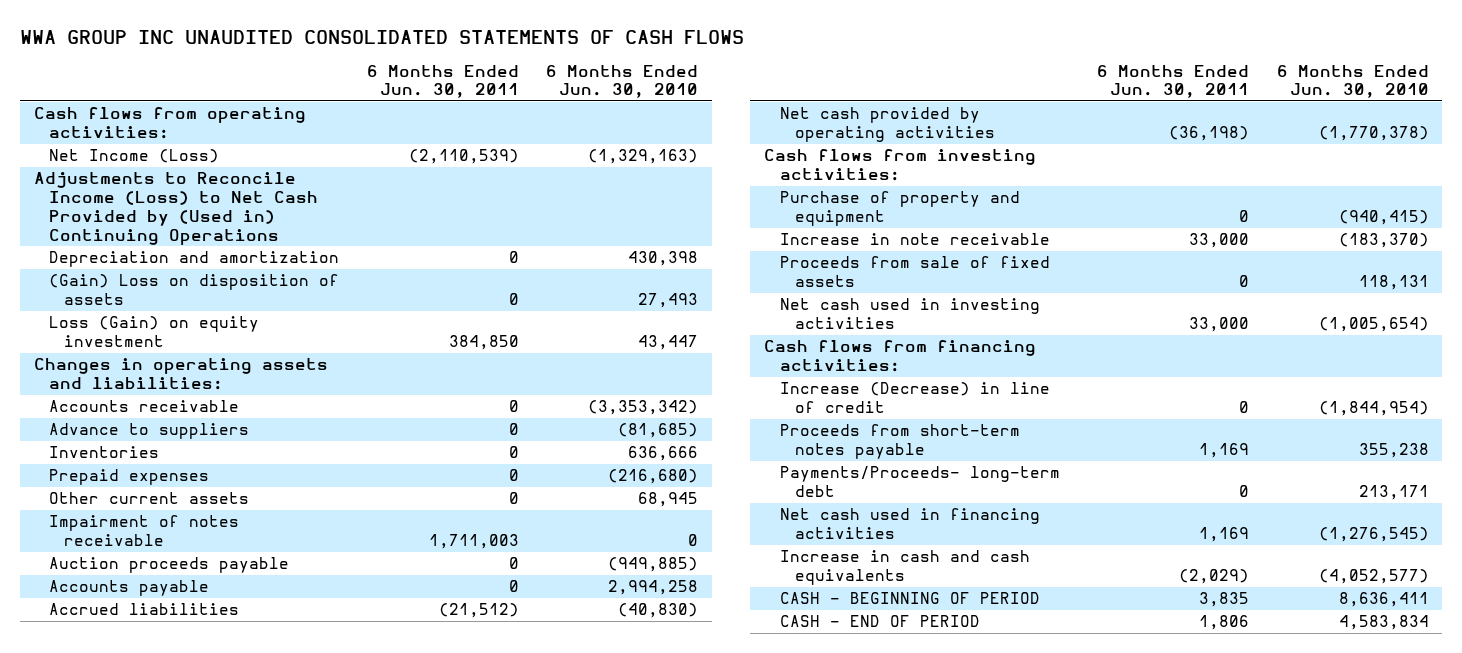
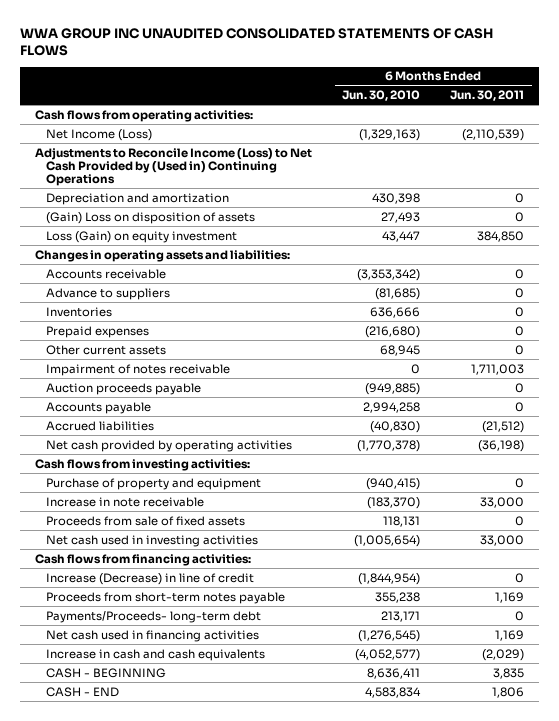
[779,592,1040,605] CASH - BEGINNING OF PERIOD -> [45,667,166,678] CASH - BEGINNING
[779,615,980,628] CASH - END OF PERIOD -> [45,686,119,697] CASH - END

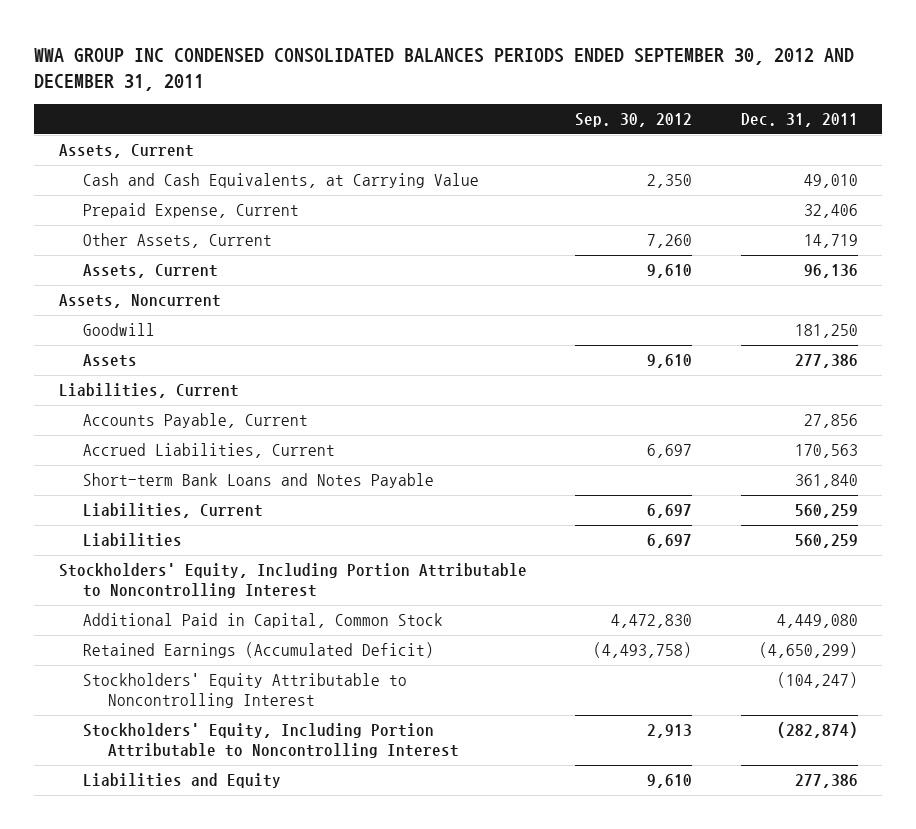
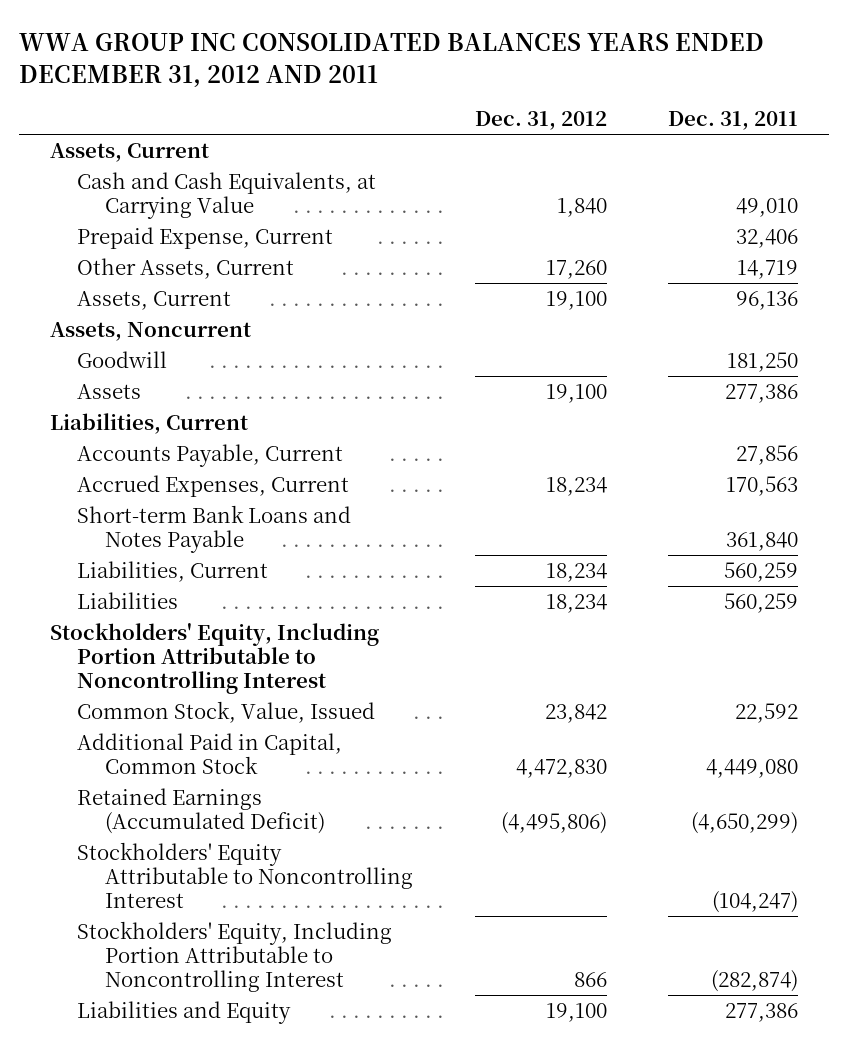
[34,47,855,92] WWA GROUP INC CONDENSED CONSOLIDATED BALANCES PERIODS ENDED SEPTEMBER 30, 2012 AND DECEMBER 31, 2011 -> [18,32,764,87] WWA GROUP INC CONSOLIDATED BALANCES YEARS ENDED DECEMBER 31, 2012 AND 2011
[575,113,693,128] Sep. 30, 2012 -> none
none -> [474,111,607,131] Dec. 31, 2012
[83,443,336,459] Accrued Liabilities, Current -> [77,475,350,498] Accrued Expenses, Current
none -> [77,701,376,724] Common Stock, Value, Issued

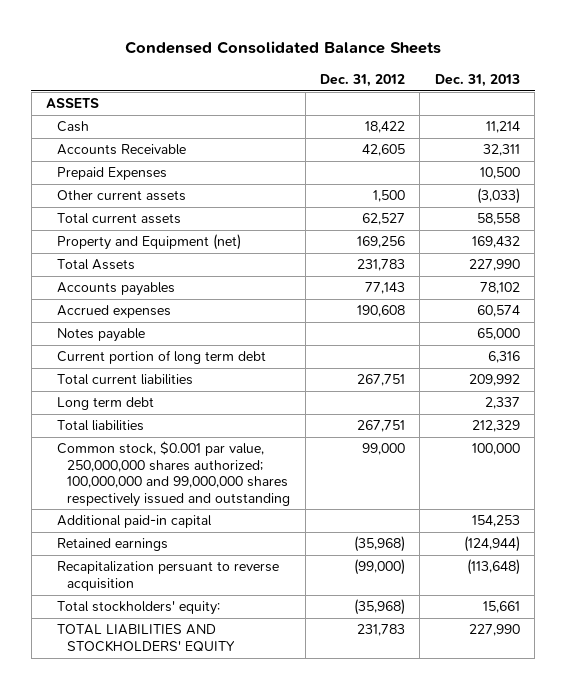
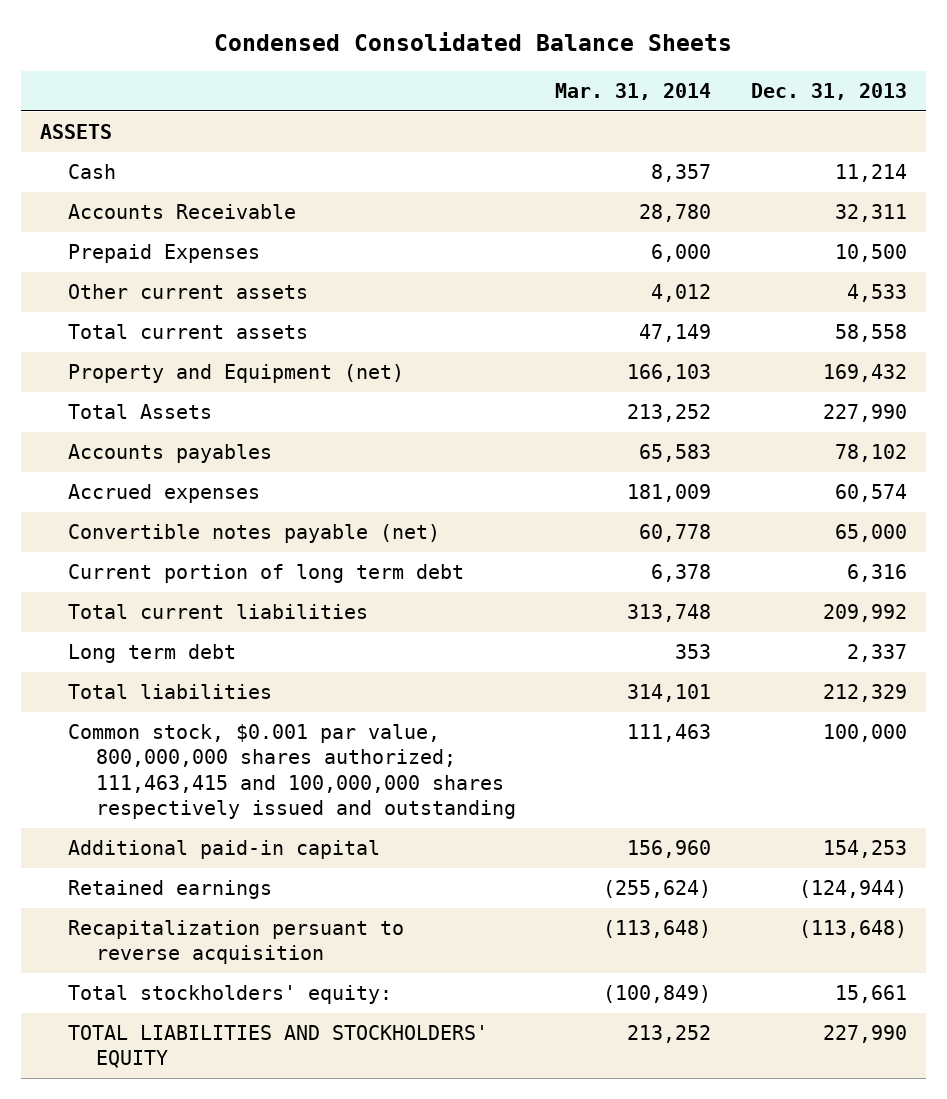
[319,73,405,87] Dec. 31, 2012 -> none
none -> [555,82,712,100] Mar. 31, 2014
[476,188,520,205] (3,033) -> [846,284,907,303] 4,533
[56,328,145,343] Notes payable -> [67,524,440,544] Convertible notes payable (net)
[56,441,291,507] Common stock, $0.001 par value, 250,000,000 shares authorized; 100,000,000 and 99,000,000 shares respectively issued and outstanding -> [67,724,516,819] Common stock, $0.001 par value, 800,000,000 shares authorized; 111,463,415 and 100,000,000 shares respectively issued and outstanding

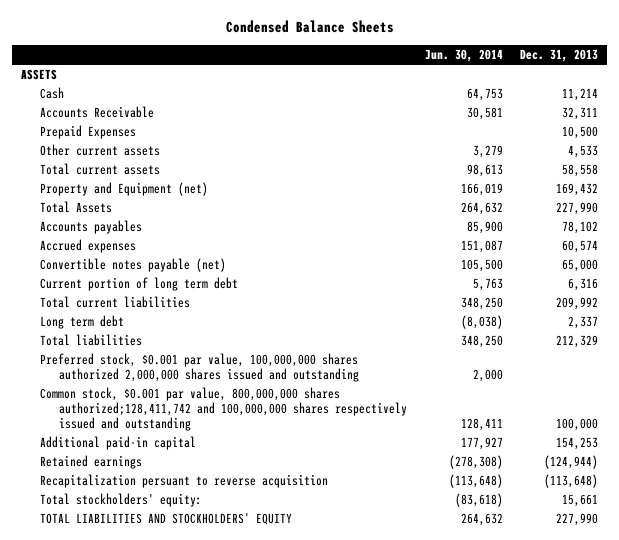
[214,32,733,52] Condensed Consolidated Balance Sheets -> [225,20,394,34] Condensed Balance Sheets
[555,82,712,100] Mar. 31, 2014 -> none
none -> [424,48,503,62] Jun. 30, 2014
none -> [39,353,359,383] Preferred stock, $0.001 par value, 100,000,000 shares authorized 2,000,000 shares issued and outstanding
[67,724,516,819] Common stock, $0.001 par value, 800,000,000 shares authorized; 111,463,415 and 100,000,000 shares respectively issued and outstanding -> [39,387,407,432] Common stock, $0.001 par value, 800,000,000 shares authorized;128,411,742 and 100,000,000 shares respectively issued and outstanding

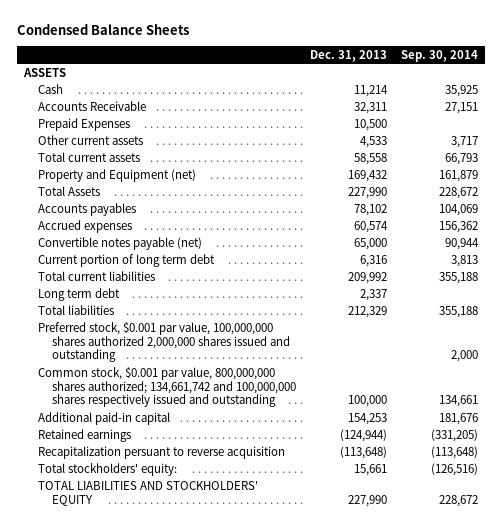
[424,48,503,62] Jun. 30, 2014 -> none
none -> [401,49,479,62] Sep. 30, 2014
[39,387,407,432] Common stock, $0.001 par value, 800,000,000 shares authorized;128,411,742 and 100,000,000 shares respectively issued and outstanding -> [38,366,297,408] Common stock, $0.001 par value, 800,000,000 shares authorized; 134,661,742 and 100,000,000 shares respectively issued and outstanding

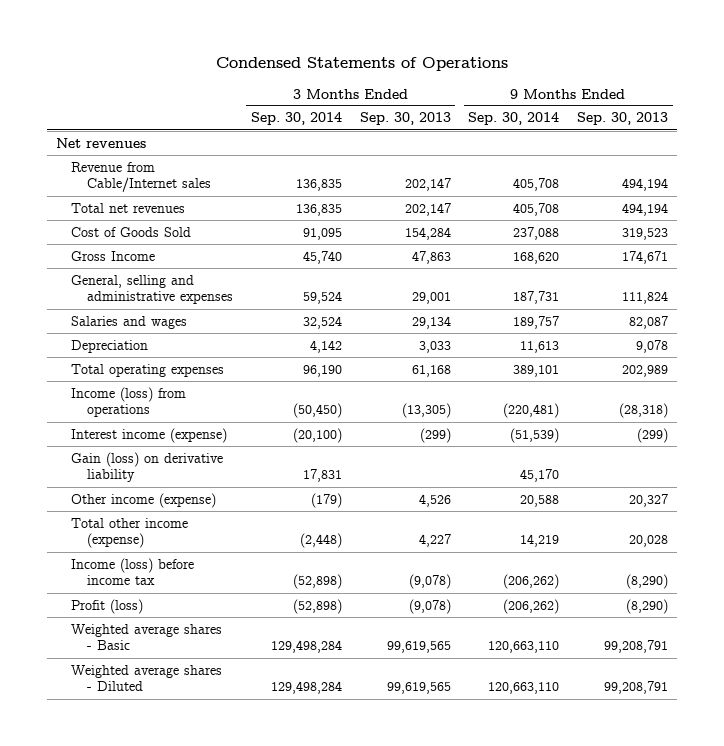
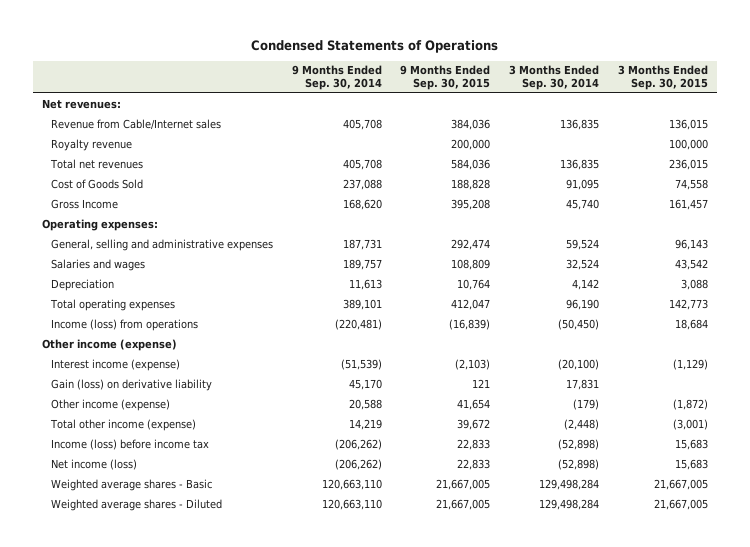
[359,112,451,126] Sep. 30, 2013 -> none
[577,112,669,126] Sep. 30, 2013 -> none
none -> [400,65,491,91] 9 Months Ended Sep. 30, 2015
none -> [617,65,708,91] 3 Months Ended Sep. 30, 2015
[56,137,147,148] Net revenues -> [41,98,121,109] Net revenues:
none -> [51,138,133,151] Royalty revenue
none -> [41,218,158,231] Operating expenses:
none -> [41,338,177,351] Other income (expense)
[71,598,144,614] Profit (loss) -> [51,458,138,470] Net income (loss)

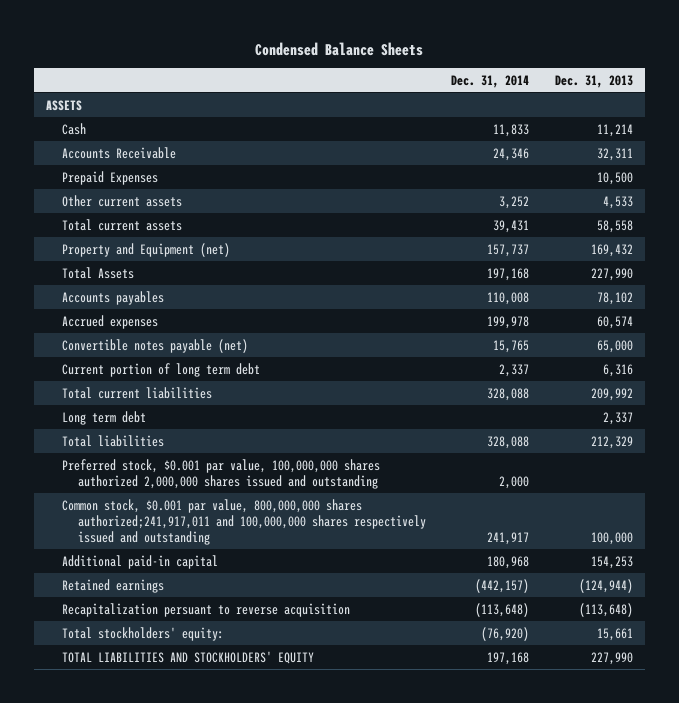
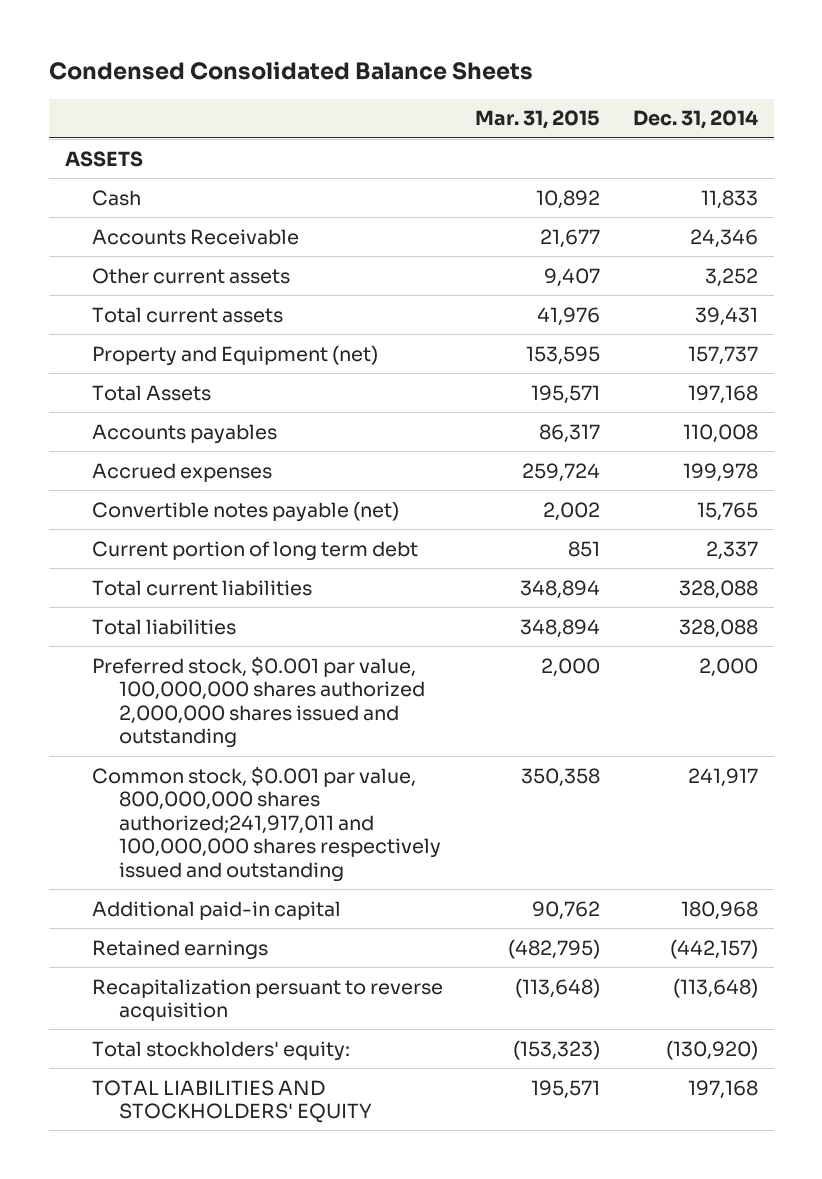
[255,41,424,56] Condensed Balance Sheets -> [48,61,533,81] Condensed Consolidated Balance Sheets
[554,74,633,88] Dec. 31, 2013 -> none
none -> [475,110,601,130] Mar. 31, 2015
[62,170,159,185] Prepaid Expenses -> none
[62,410,147,425] Long term debt -> none
[481,626,530,641] (76,920) -> [665,1039,758,1060] (130,920)

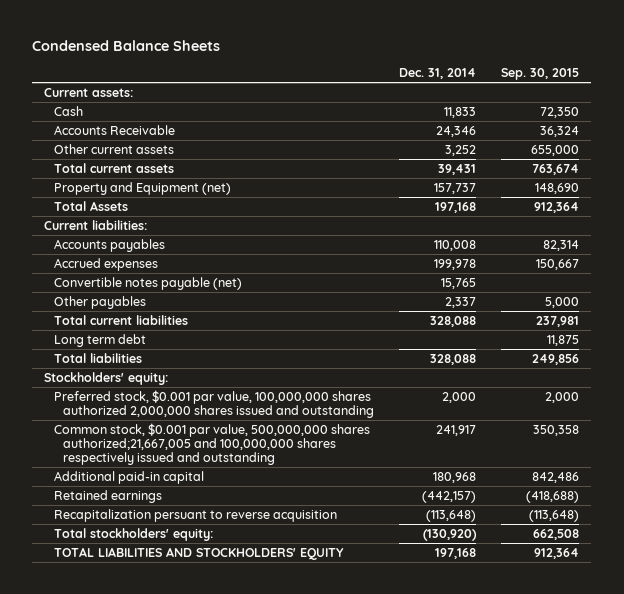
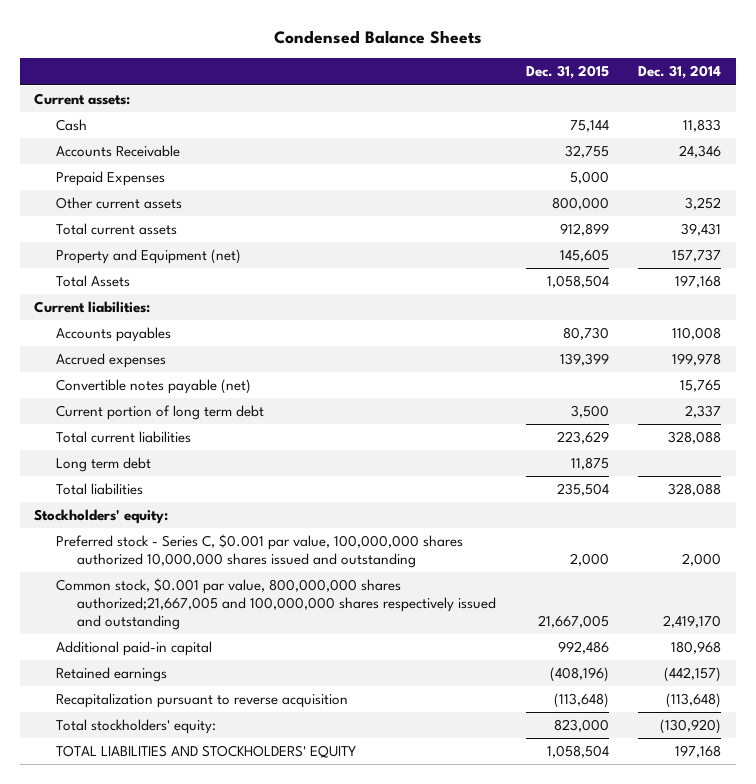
[501,68,580,81] Sep. 30, 2015 -> none
none -> [525,65,609,80] Dec. 31, 2015
none -> [55,171,165,187] Prepaid Expenses
[53,295,146,309] Other payables -> [55,405,264,421] Current portion of long term debt
[53,389,375,418] Preferred stock, $0.001 par value, 100,000,000 shares authorized 2,000,000 shares issued and outstanding -> [55,534,463,569] Preferred stock - Series C, $0.001 par value, 100,000,000 shares authorized 10,000,000 shares issued and outstanding
[53,422,370,466] Common stock, $0.001 par value, 500,000,000 shares authorized;21,667,005 and 100,000,000 shares respectively issued and outstanding -> [55,578,496,631] Common stock, $0.001 par value, 800,000,000 shares authorized;21,667,005 and 100,000,000 shares respectively issued and outstanding
[436,424,477,436] 241,917 -> [663,615,722,629] 2,419,170
[53,508,337,522] Recapitalization persuant to reverse acquisition -> [55,693,348,709] Recapitalization pursuant to reverse acquisition

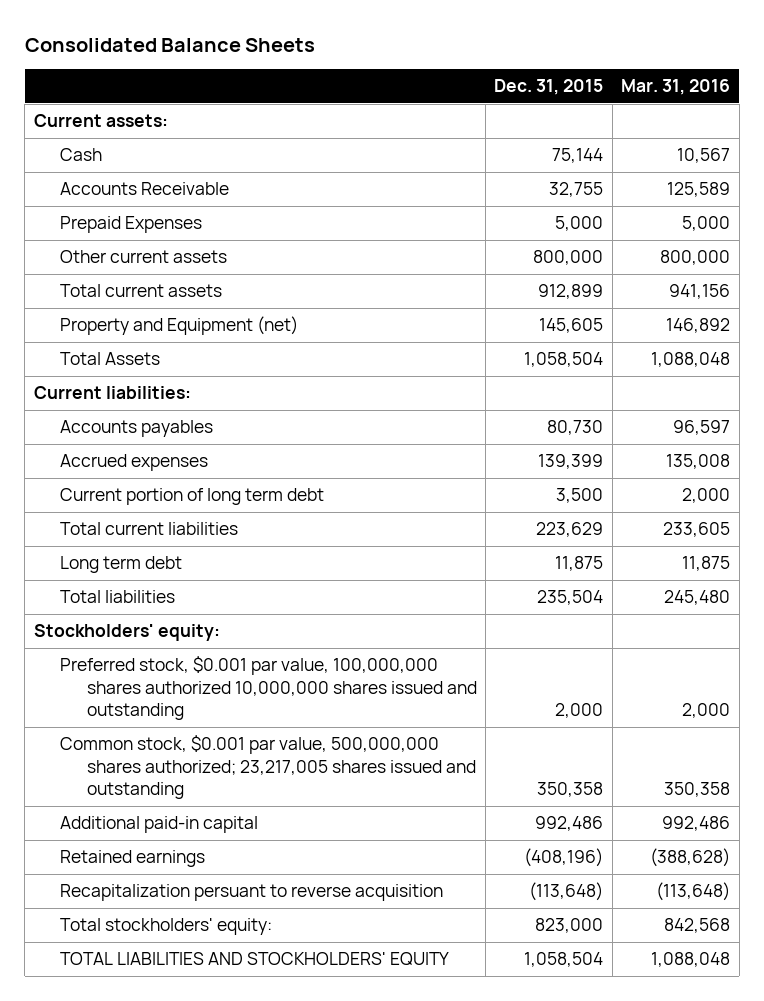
[273,30,482,45] Condensed Balance Sheets -> [24,37,315,52] Consolidated Balance Sheets
[638,65,722,80] Dec. 31, 2014 -> none
none -> [621,79,731,96] Mar. 31, 2016
[55,379,251,395] Convertible notes payable (net) -> none
[55,534,463,569] Preferred stock - Series C, $0.001 par value, 100,000,000 shares authorized 10,000,000 shares issued and outstanding -> [60,656,477,721] Preferred stock, $0.001 par value, 100,000,000 shares authorized 10,000,000 shares issued and outstanding
[55,578,496,631] Common stock, $0.001 par value, 800,000,000 shares authorized;21,667,005 and 100,000,000 shares respectively issued and outstanding -> [60,735,476,800] Common stock, $0.001 par value, 500,000,000 shares authorized; 23,217,005 shares issued and outstanding
[537,615,609,629] 21,667,005 -> [537,782,604,798] 350,358
[55,693,348,709] Recapitalization pursuant to reverse acquisition -> [60,884,444,902] Recapitalization persuant to reverse acquisition

